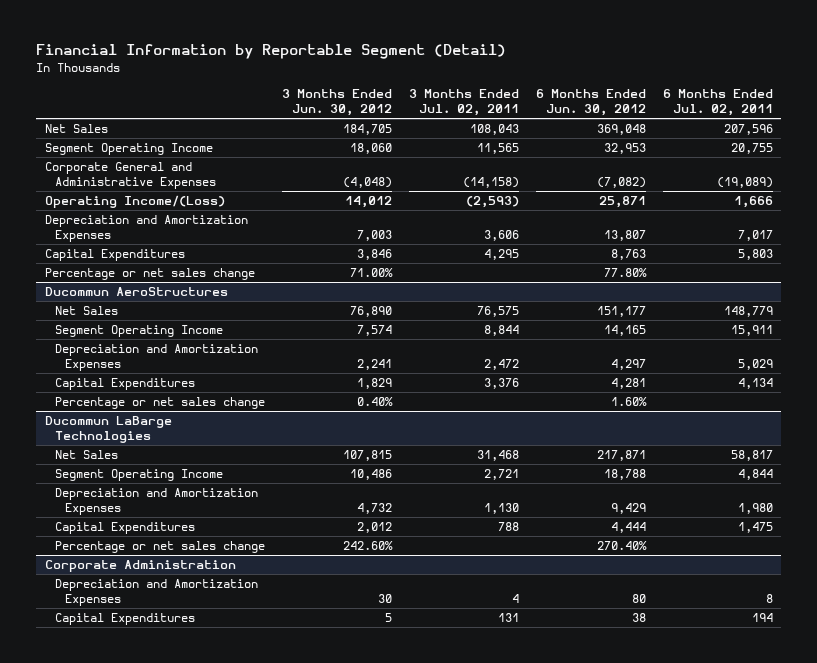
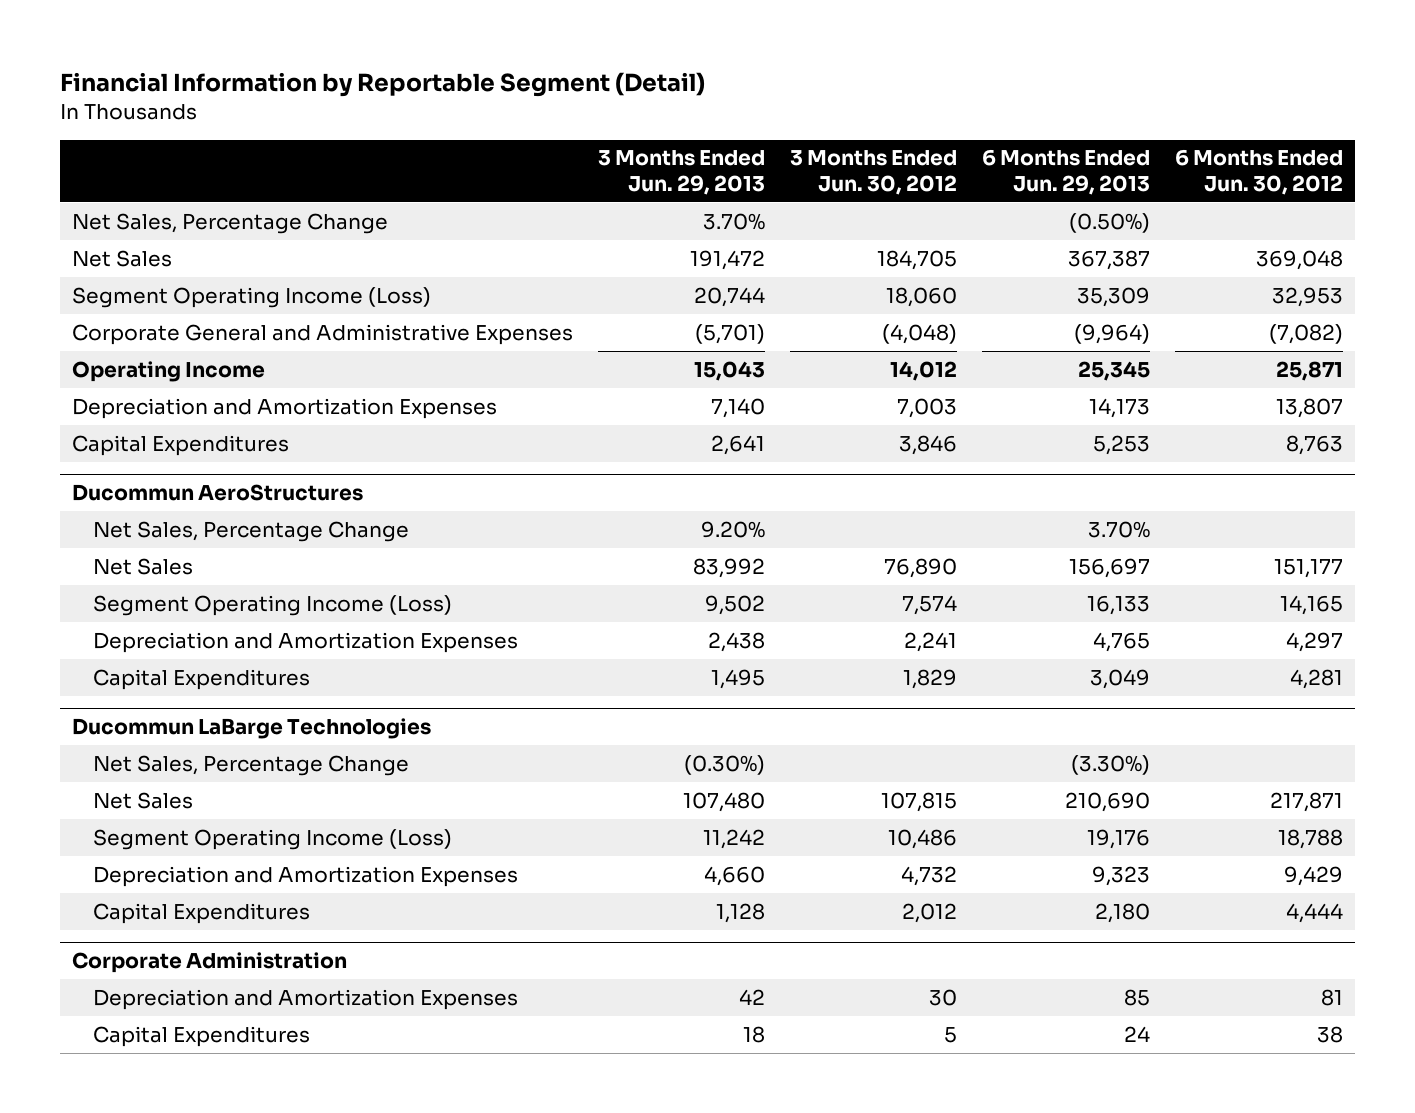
[408,89,519,117] 3 Months Ended Jul. 02, 2011 -> none
[662,89,773,117] 6 Months Ended Jul. 02, 2011 -> none
none -> [597,150,765,195] 3 Months Ended Jun. 29, 2013
none -> [981,149,1150,195] 6 Months Ended Jun. 29, 2013
none -> [72,212,389,234] Net Sales, Percentage Change
[44,143,213,156] Segment Operating Income -> [72,286,432,308] Segment Operating Income (Loss)
[44,195,225,209] Operating Income/(Loss) -> [72,360,266,382] Operating Income
[44,268,255,281] Percentage or net sales change -> none
none -> [92,520,409,542] Net Sales, Percentage Change
[55,325,224,338] Segment Operating Income -> [92,594,452,616] Segment Operating Income (Loss)
[55,397,266,410] Percentage or net sales change -> none
none -> [92,754,409,776] Net Sales, Percentage Change
[55,469,224,482] Segment Operating Income -> [92,828,452,850] Segment Operating Income (Loss)
[55,541,266,554] Percentage or net sales change -> none
[631,594,646,604] 80 -> [1320,988,1343,1006] 81

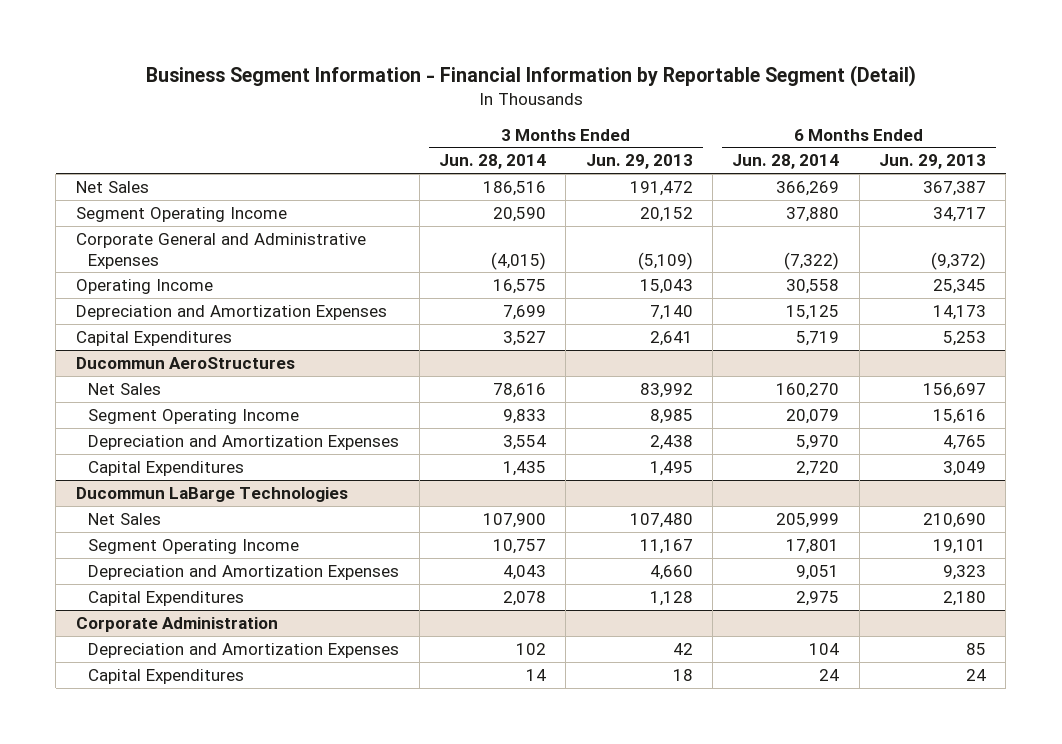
[59,72,705,98] Financial Information by Reportable Segment (Detail) -> [145,65,916,88] Business Segment Information - Financial Information by Reportable Segment (Detail)
[789,150,957,195] 3 Months Ended Jun. 30, 2012 -> none
[1174,149,1343,195] 6 Months Ended Jun. 30, 2012 -> none
none -> [439,154,547,170] Jun. 28, 2014
none -> [732,154,840,170] Jun. 28, 2014
[72,212,389,234] Net Sales, Percentage Change -> none
[72,286,432,308] Segment Operating Income (Loss) -> [75,206,287,222] Segment Operating Income
[693,286,765,307] 20,744 -> [639,206,693,222] 20,152
[1076,286,1150,307] 35,309 -> [932,206,986,222] 34,717
[694,323,765,344] (5,701) -> [637,251,693,270] (5,109)
[1073,323,1150,344] (9,964) -> [930,251,986,270] (9,372)
[92,520,409,542] Net Sales, Percentage Change -> none
[92,594,452,616] Segment Operating Income (Loss) -> [88,408,300,424] Segment Operating Income
[704,594,765,615] 9,502 -> [649,408,693,424] 8,985
[1086,594,1150,615] 16,133 -> [932,408,986,424] 15,616
[92,754,409,776] Net Sales, Percentage Change -> none
[92,828,452,850] Segment Operating Income (Loss) -> [88,538,300,554] Segment Operating Income
[702,828,765,849] 11,242 -> [639,538,693,554] 11,167
[1086,828,1150,849] 19,176 -> [932,538,986,554] 19,101

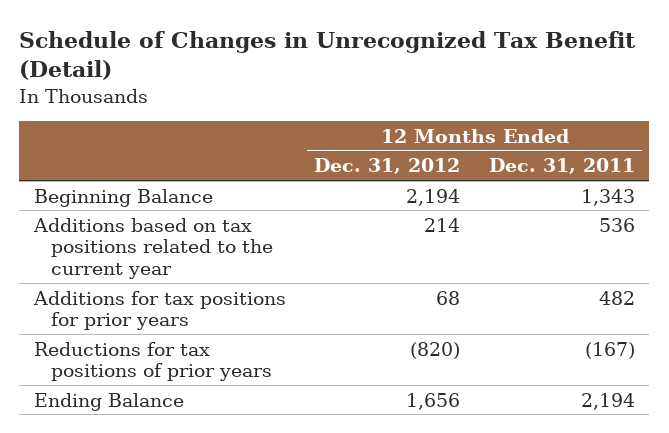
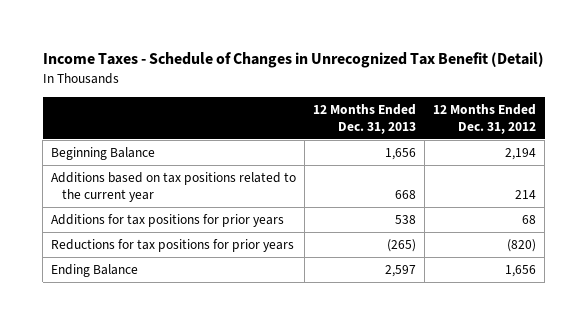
[19,31,637,81] Schedule of Changes in Unrecognized Tax Benefit (Detail) -> [42,52,544,69] Income Taxes - Schedule of Changes in Unrecognized Tax Benefit (Detail)
[488,158,635,175] Dec. 31, 2011 -> none
none -> [313,103,417,134] 12 Months Ended Dec. 31, 2013
[33,341,273,382] Reductions for tax positions of prior years -> [51,239,295,253] Reductions for tax positions for prior years

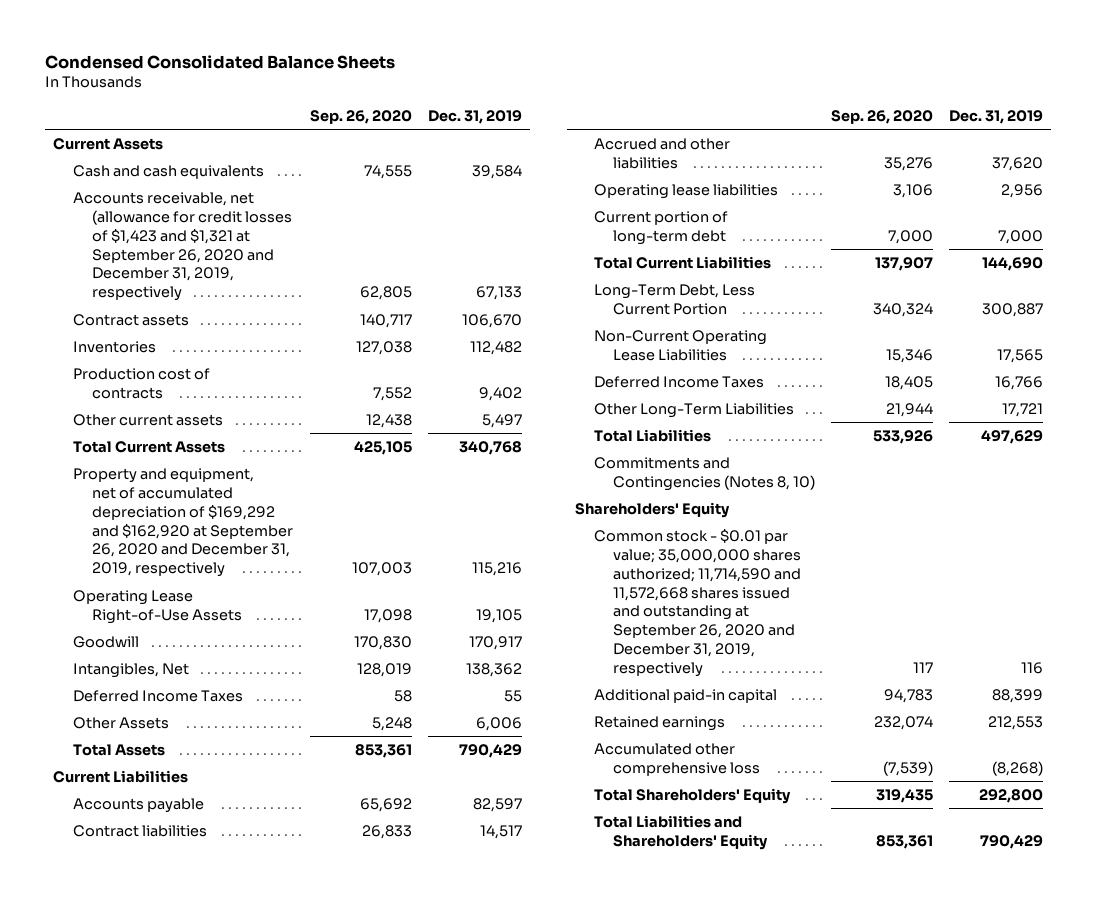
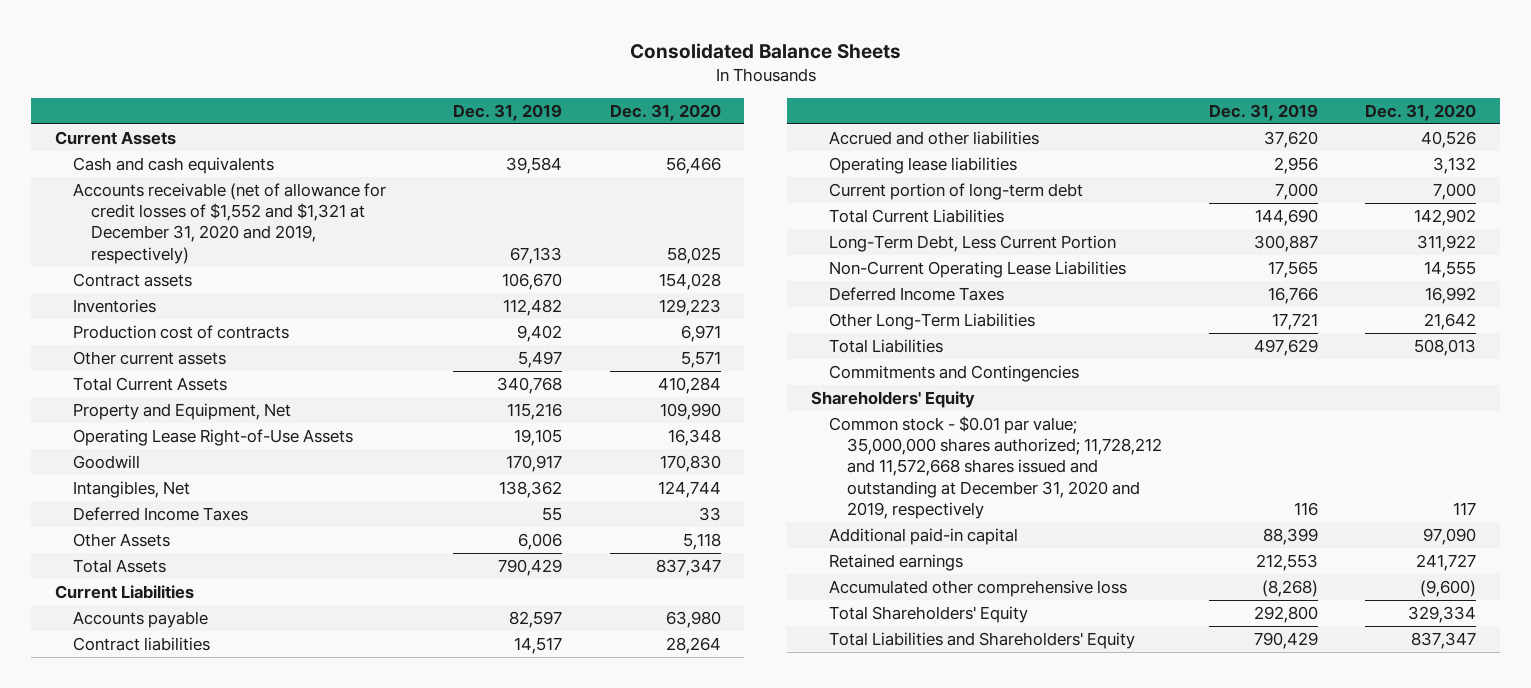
[45,54,396,69] Condensed Consolidated Balance Sheets -> [629,42,901,59] Consolidated Balance Sheets
[309,109,412,124] Sep. 26, 2020 -> none
none -> [609,103,721,121] Dec. 31, 2020
[72,192,292,302] Accounts receivable, net (allowance for credit losses of $1,423 and $1,321 at September 26, 2020 and December 31, 2019, respectively -> [72,183,386,264] Accounts receivable (net of allowance for credit losses of $1,552 and $1,321 at December 31, 2020 and 2019, respectively)
[72,468,293,578] Property and equipment, net of accumulated depreciation of $169,292 and $162,920 at September 26, 2020 and December 31, 2019, respectively -> [72,403,291,421] Property and Equipment, Net
[593,457,815,491] Commitments and Contingencies (Notes 8, 10) -> [828,365,1079,383] Commitments and Contingencies
[593,529,801,677] Common stock - $0.01 par value; 35,000,000 shares authorized; 11,714,590 and 11,572,668 shares issued and outstanding at September 26, 2020 and December 31, 2019, respectively -> [828,416,1162,519] Common stock - $0.01 par value; 35,000,000 shares authorized; 11,728,212 and 11,572,668 shares issued and outstanding at December 31, 2020 and 2019, respectively

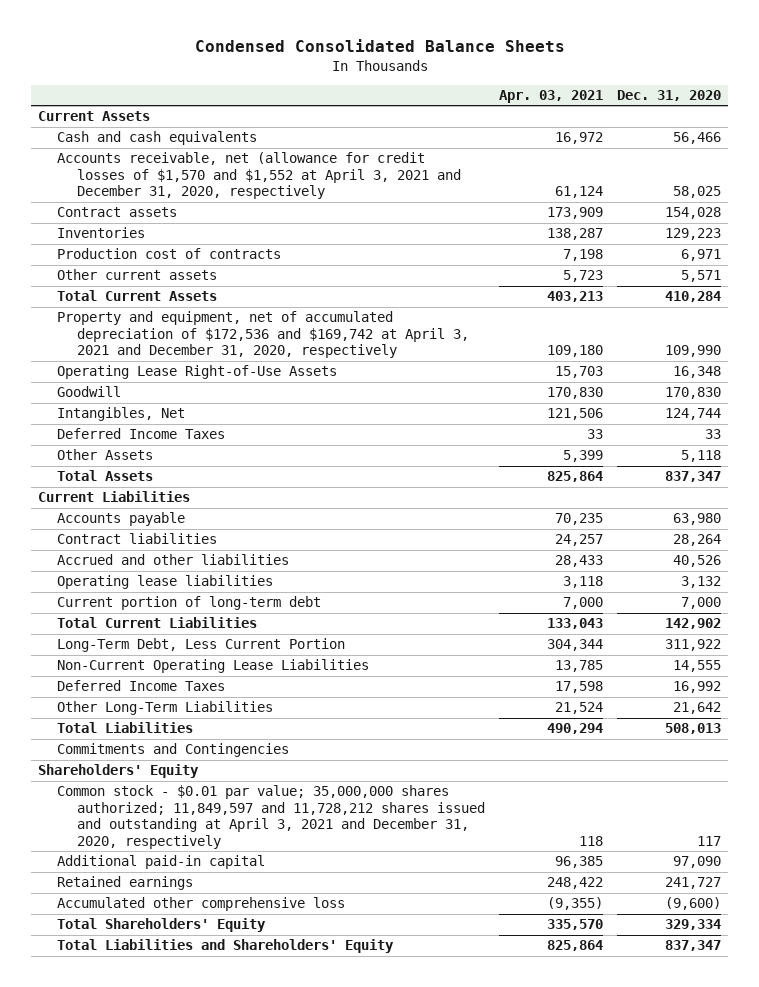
[629,42,901,59] Consolidated Balance Sheets -> [194,39,565,53] Condensed Consolidated Balance Sheets
[453,103,563,121] Dec. 31, 2019 -> none
none -> [499,90,604,104] Apr. 03, 2021
[72,183,386,264] Accounts receivable (net of allowance for credit losses of $1,552 and $1,321 at December 31, 2020 and 2019, respectively) -> [57,152,461,200] Accounts receivable, net (allowance for credit losses of $1,570 and $1,552 at April 3, 2021 and December 31, 2020, respectively
[72,403,291,421] Property and Equipment, Net -> [57,311,469,359] Property and equipment, net of accumulated depreciation of $172,536 and $169,742 at April 3, 2021 and December 31, 2020, respectively
[828,416,1162,519] Common stock - $0.01 par value; 35,000,000 shares authorized; 11,728,212 and 11,572,668 shares issued and outstanding at December 31, 2020 and 2019, respectively -> [57,785,485,849] Common stock - $0.01 par value; 35,000,000 shares authorized; 11,849,597 and 11,728,212 shares issued and outstanding at April 3, 2021 and December 31, 2020, respectively

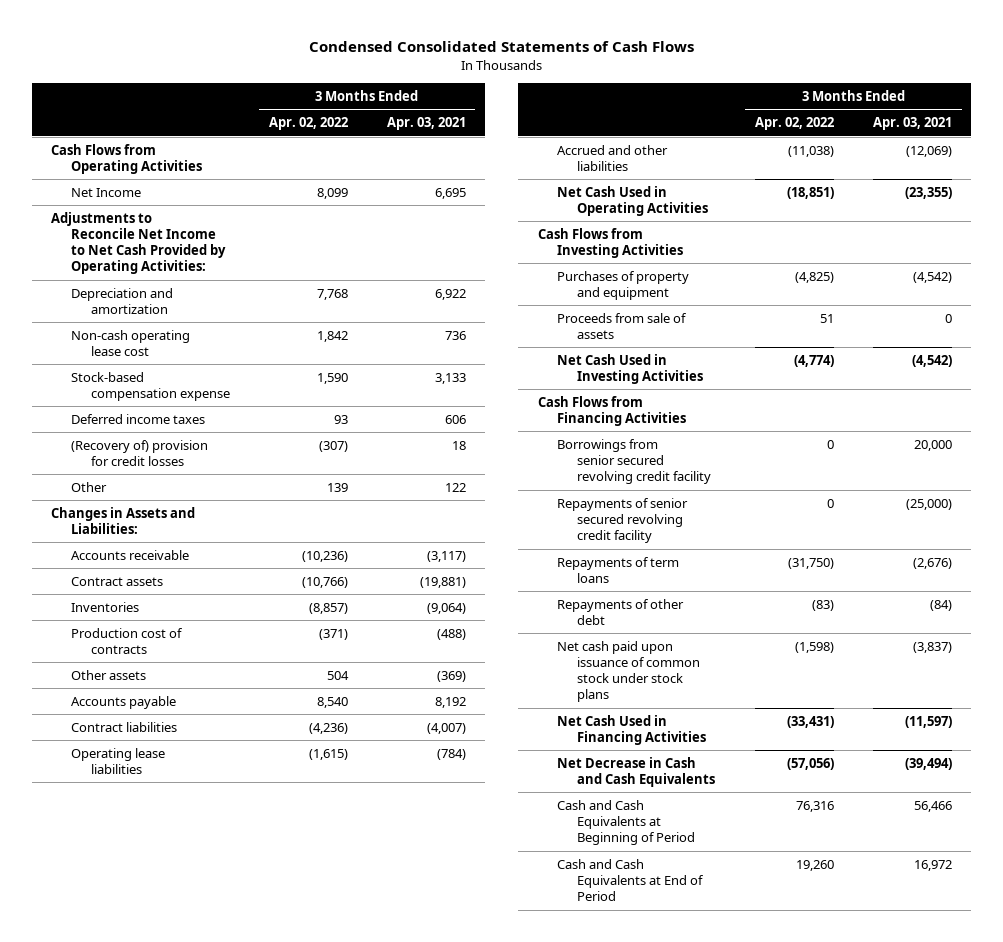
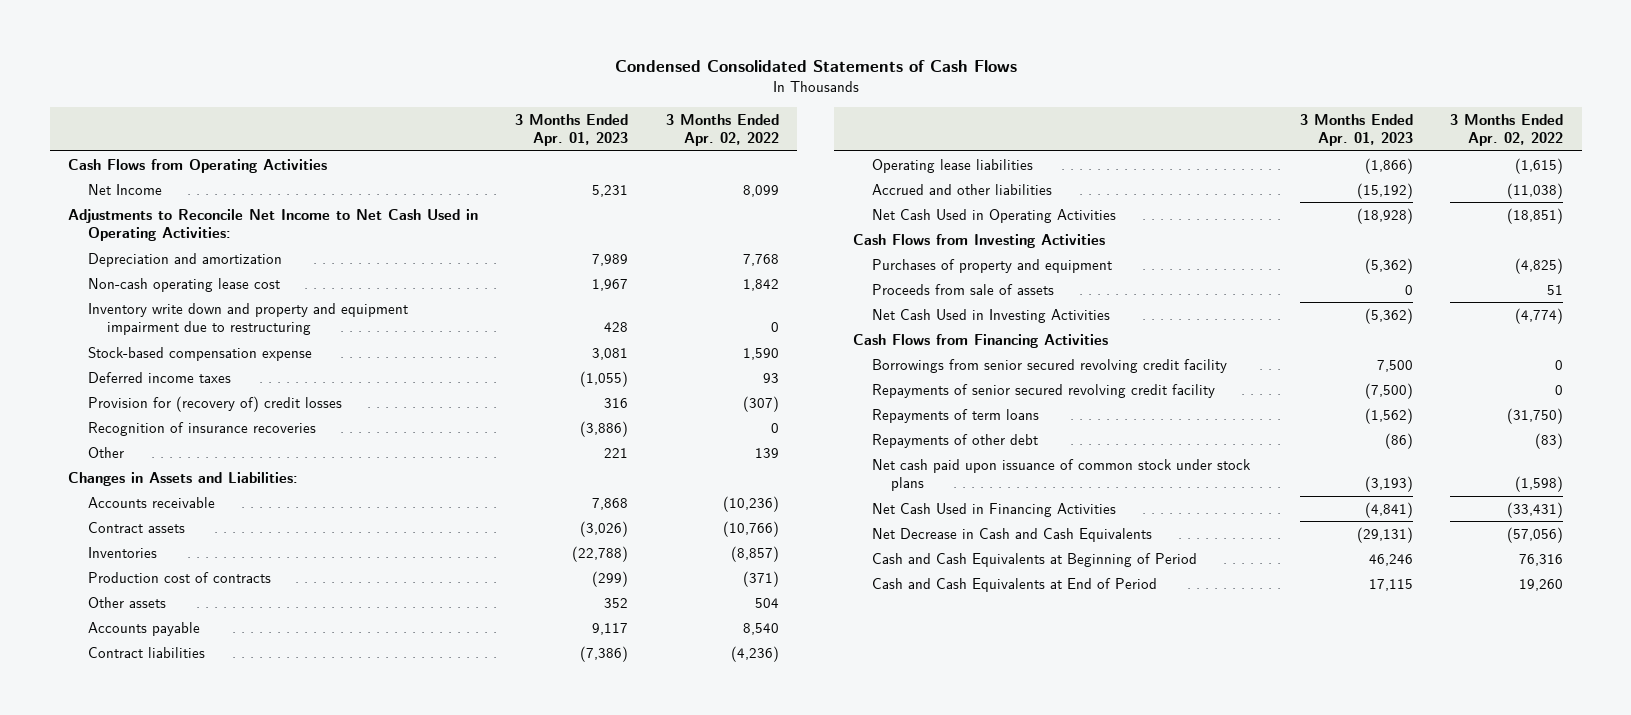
[386,117,466,131] Apr. 03, 2021 -> none
none -> [515,113,629,147] 3 Months Ended Apr. 01, 2023
[51,211,227,275] Adjustments to Reconcile Net Income to Net Cash Provided by Operating Activities: -> [68,208,479,242] Adjustments to Reconcile Net Income to Net Cash Used in Operating Activities:
none -> [87,302,408,336] Inventory write down and property and equipment impairment due to restructuring
[71,439,209,467] (Recovery of) provision for credit losses -> [87,395,342,412] Provision for (recovery of) credit losses
none -> [87,421,316,436] Recognition of insurance recoveries

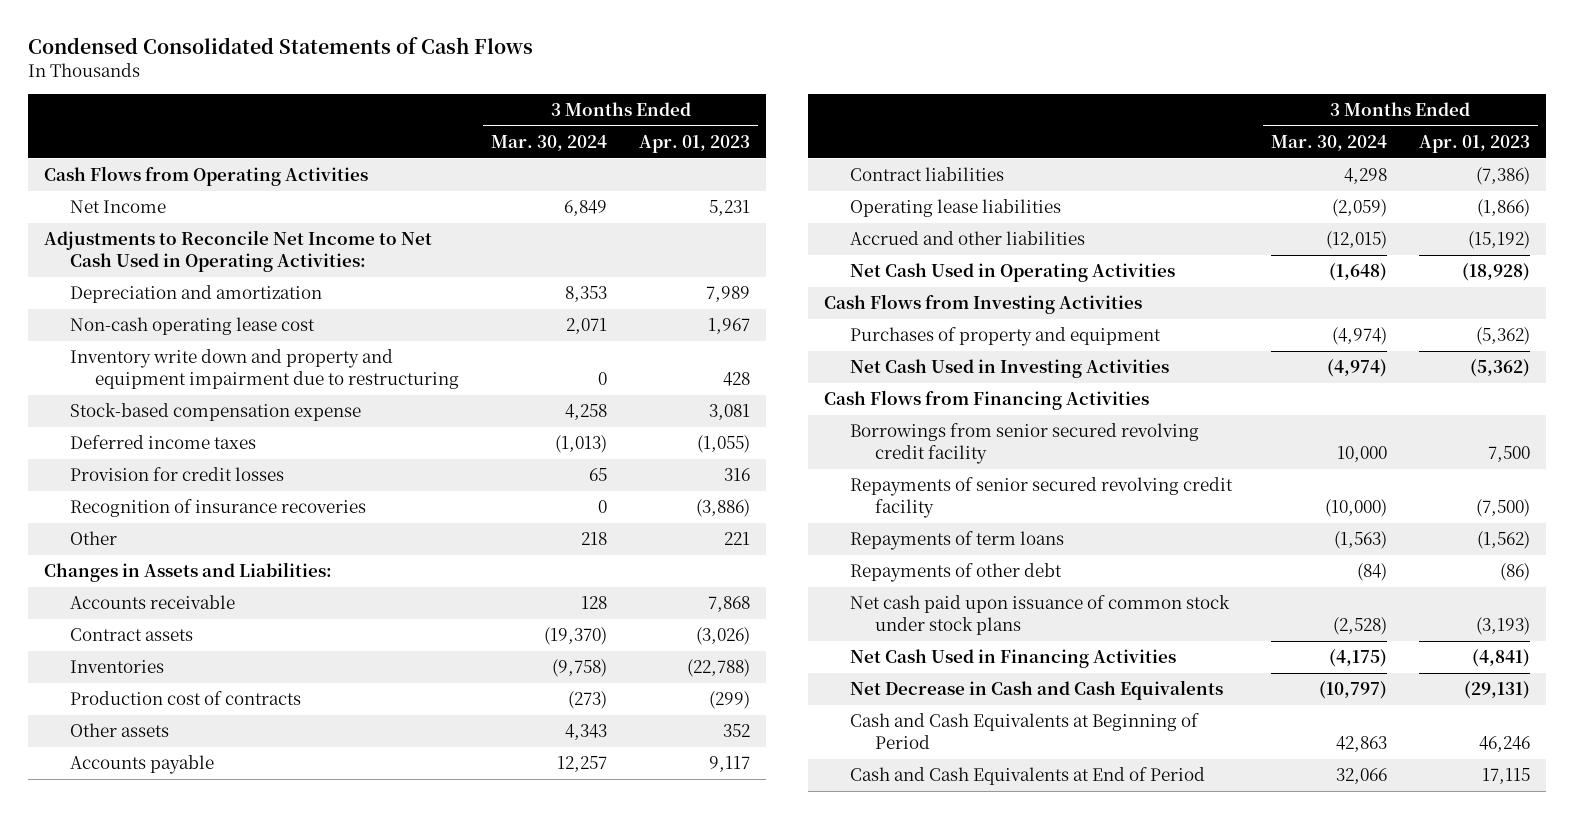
[665,113,779,147] 3 Months Ended Apr. 02, 2022 -> none
none -> [491,134,608,151] Mar. 30, 2024
[87,395,342,412] Provision for (recovery of) credit losses -> [69,467,284,482] Provision for credit losses
[872,283,1055,295] Proceeds from sale of assets -> none

